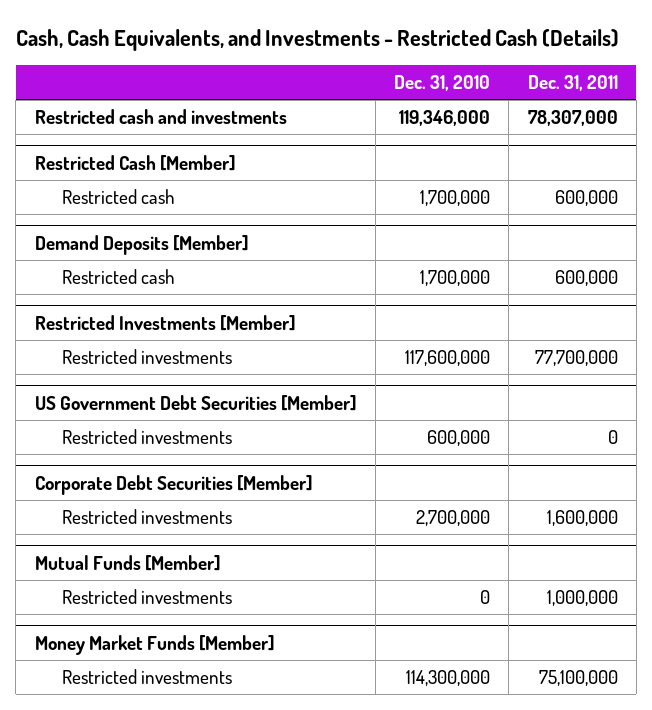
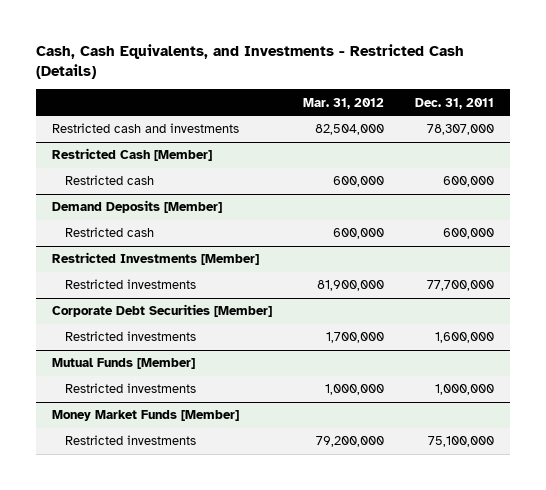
[394,75,491,92] Dec. 31, 2010 -> none
none -> [302,97,384,109] Mar. 31, 2012
[34,395,357,412] US Government Debt Securities [Member] -> none
[62,429,233,445] Restricted investments -> none

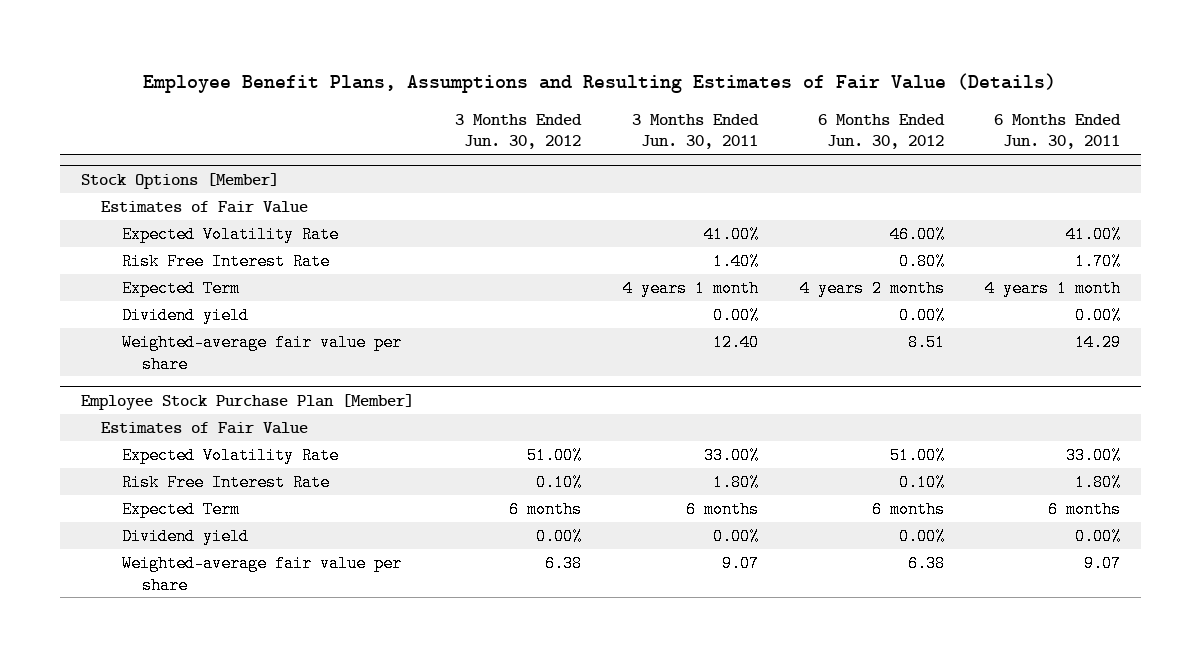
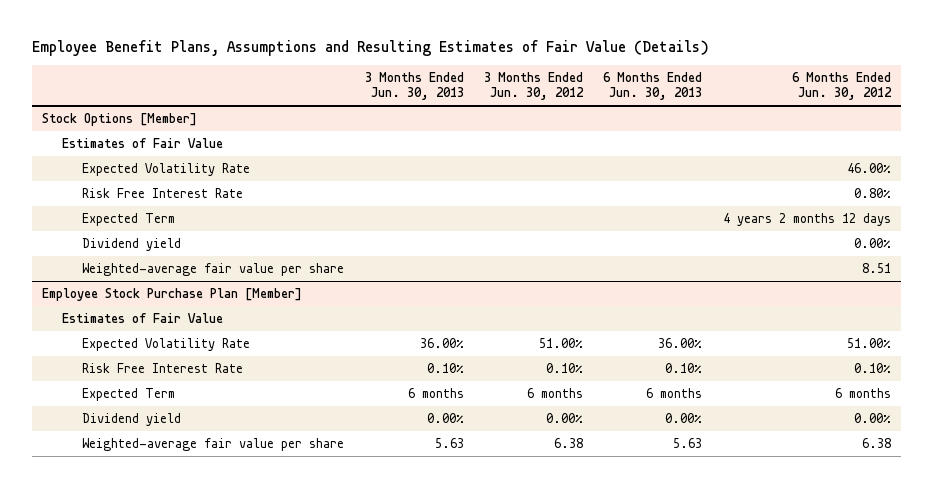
[631,113,759,150] 3 Months Ended Jun. 30, 2011 -> none
[994,113,1122,150] 6 Months Ended Jun. 30, 2011 -> none
none -> [364,72,464,101] 3 Months Ended Jun. 30, 2013
none -> [603,72,703,101] 6 Months Ended Jun. 30, 2013
[799,279,945,297] 4 years 2 months -> [722,213,891,227] 4 years 2 months 12 days

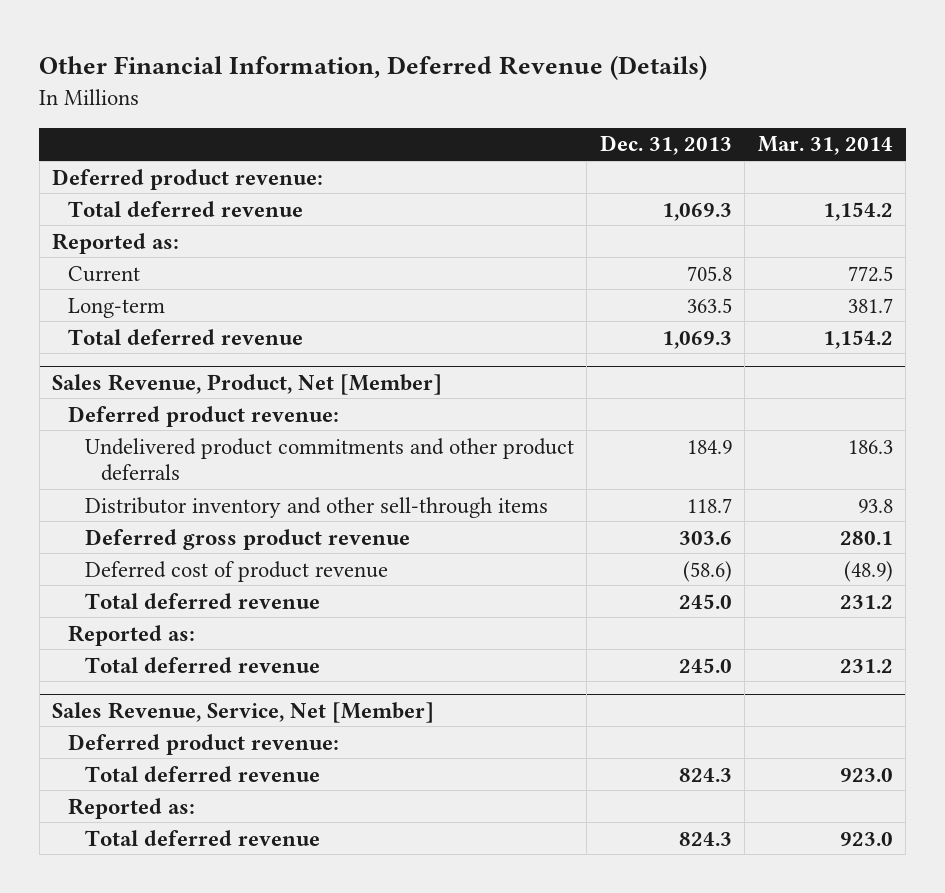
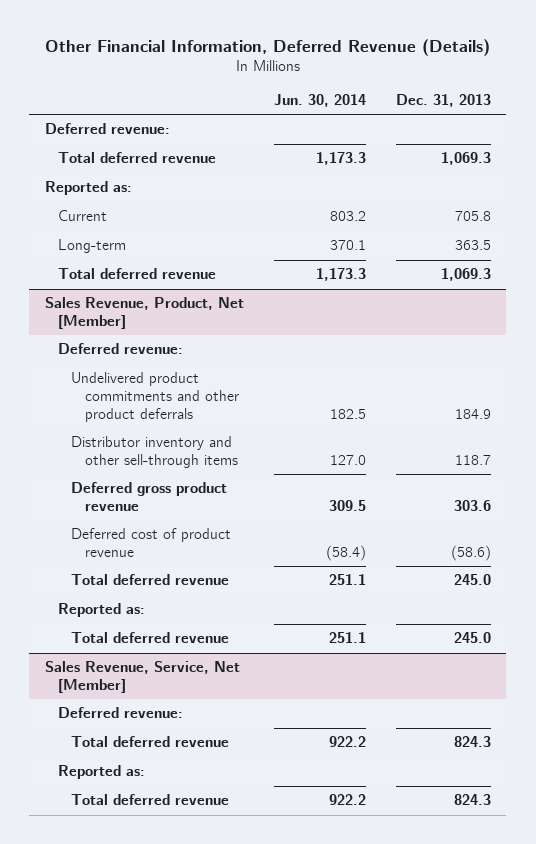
[757,136,893,156] Mar. 31, 2014 -> none
none -> [273,93,366,107] Jun. 30, 2014
[52,168,324,190] Deferred product revenue: -> [44,123,170,135] Deferred revenue:
[68,405,340,427] Deferred product revenue: -> [57,343,183,355] Deferred revenue:
[68,733,340,755] Deferred product revenue: -> [57,707,183,719] Deferred revenue:

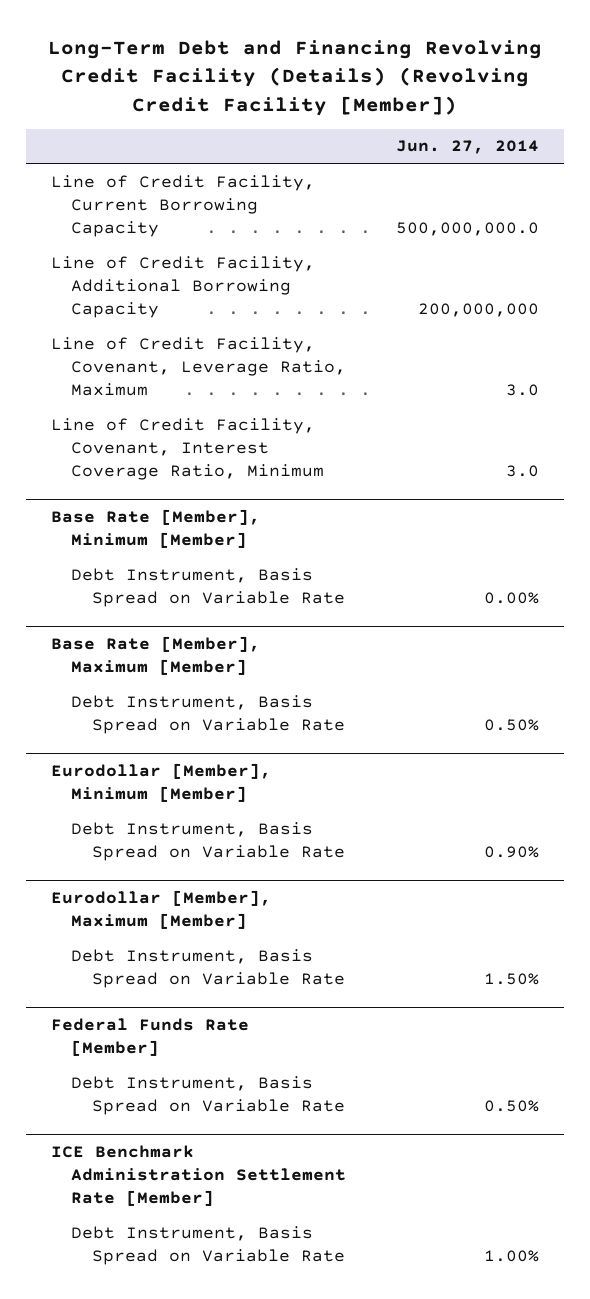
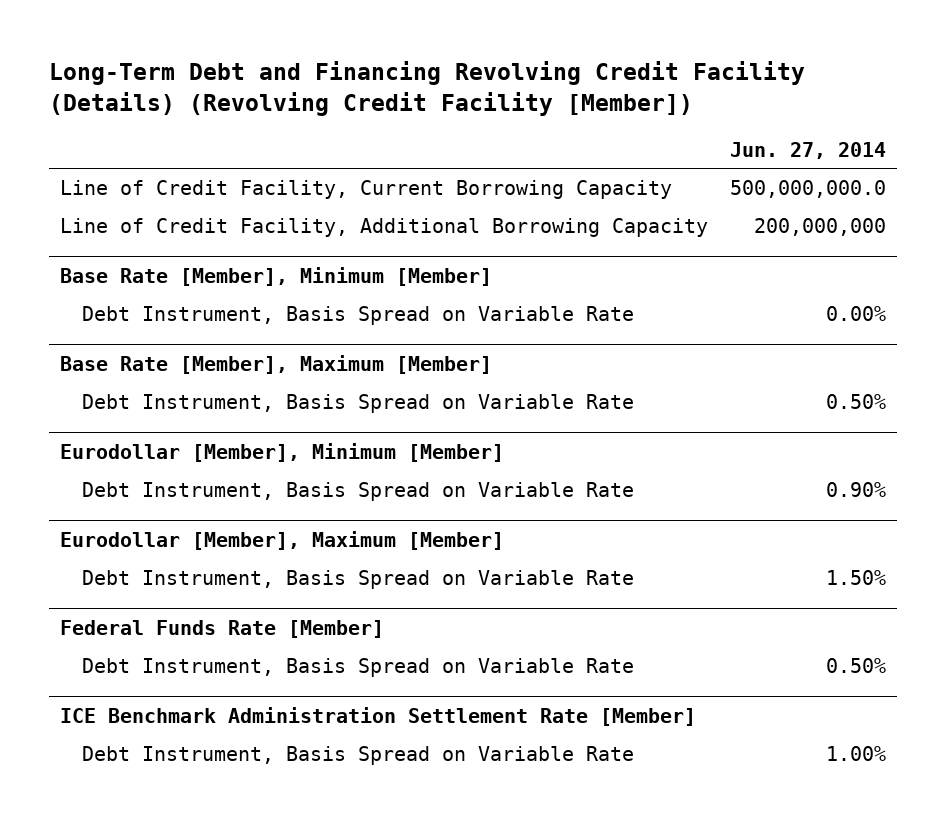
[51,336,347,396] Line of Credit Facility, Covenant, Leverage Ratio, Maximum -> none
[51,417,325,480] Line of Credit Facility, Covenant, Interest Coverage Ratio, Minimum -> none

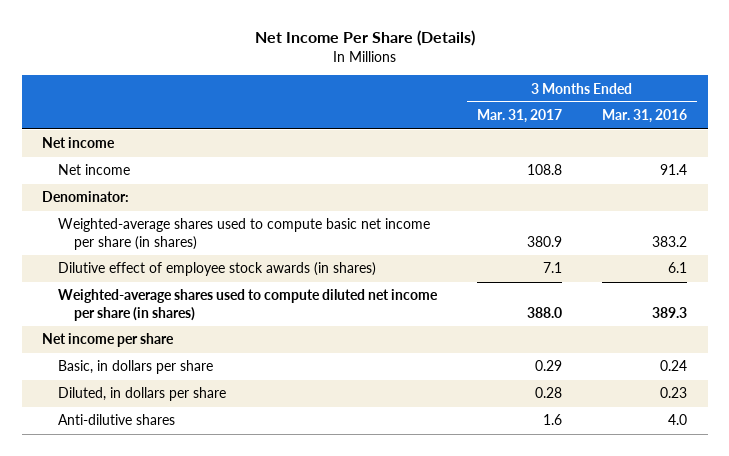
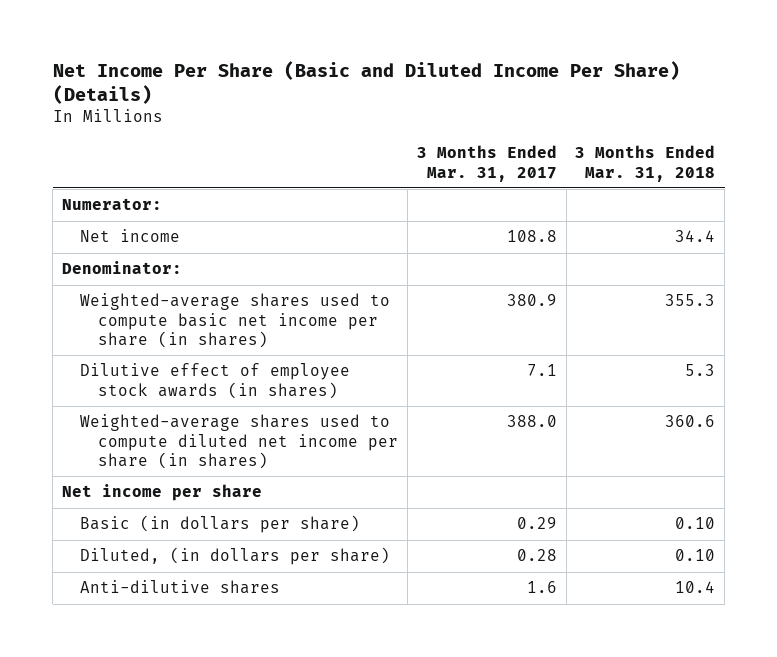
[254,30,475,47] Net Income Per Share (Details) -> [52,60,680,104] Net Income Per Share (Basic and Diluted Income Per Share) (Details)
[602,109,688,124] Mar. 31, 2016 -> none
none -> [575,145,716,182] 3 Months Ended Mar. 31, 2018
[41,137,115,149] Net income -> [61,198,162,211] Numerator:
[57,360,213,375] Basic, in dollars per share -> [80,515,361,534] Basic (in dollars per share)
[57,387,226,402] Diluted, in dollars per share -> [80,547,391,566] Diluted, (in dollars per share)

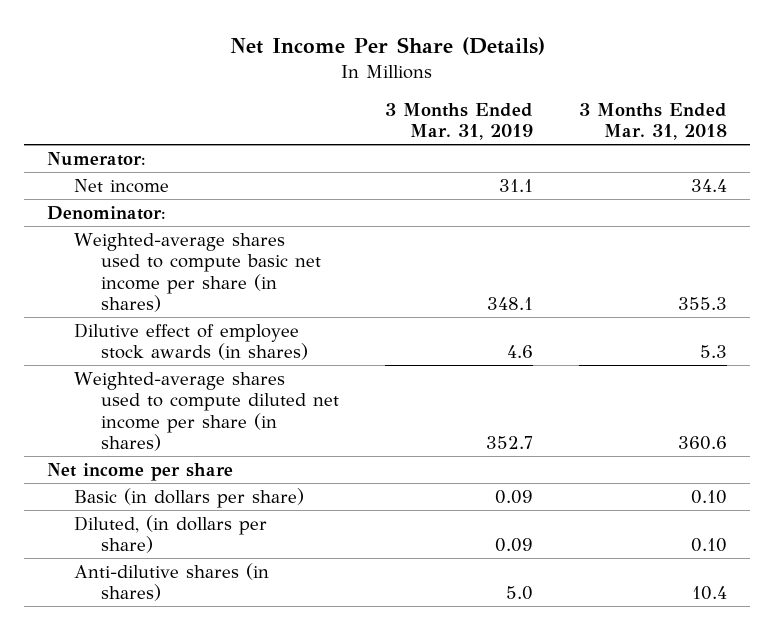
[52,60,680,104] Net Income Per Share (Basic and Diluted Income Per Share) (Details) -> [230,36,546,55] Net Income Per Share (Details)
[416,145,557,182] 3 Months Ended Mar. 31, 2017 -> none
none -> [385,102,534,141] 3 Months Ended Mar. 31, 2019
[80,580,281,595] Anti-dilutive shares -> [74,562,270,602] Anti-dilutive shares (in shares)

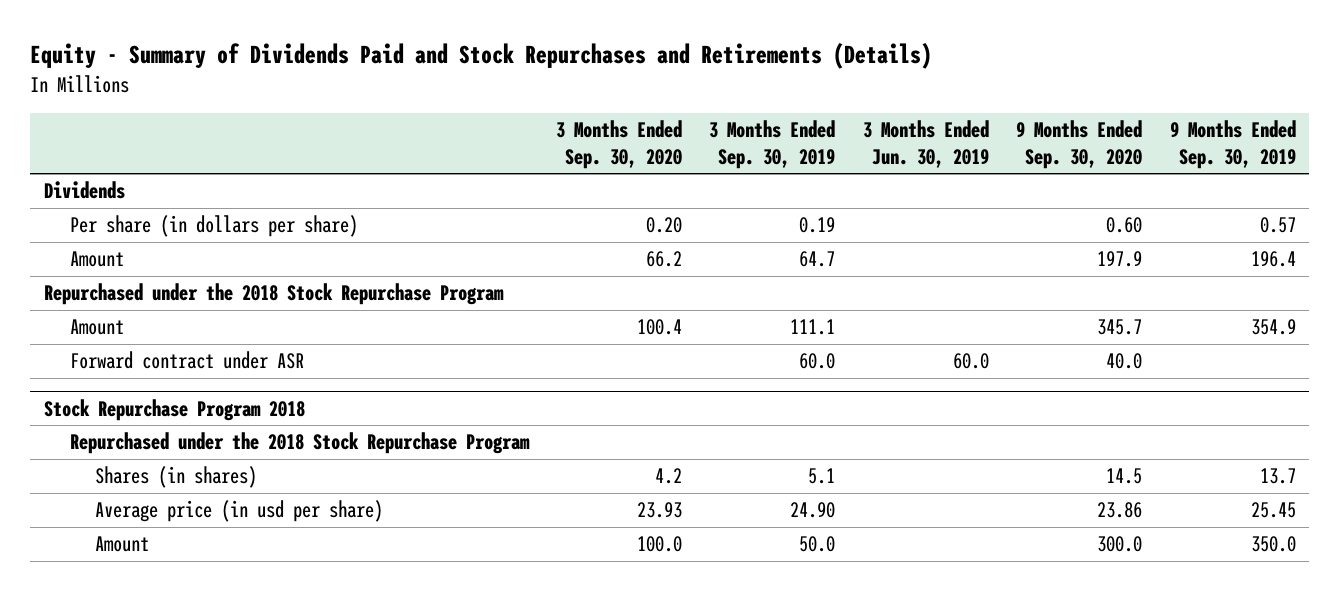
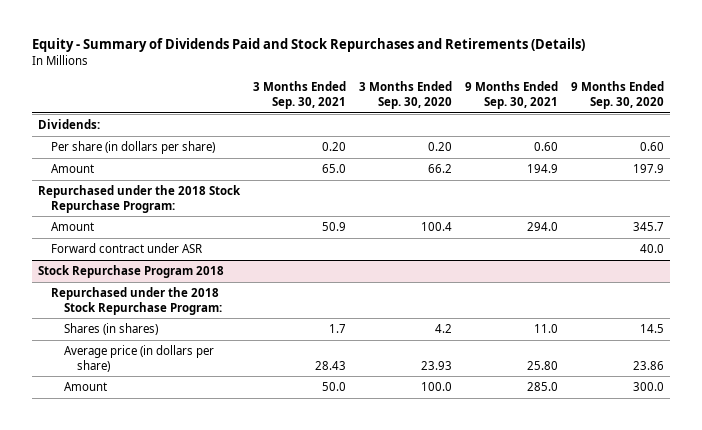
[709,120,836,169] 3 Months Ended Sep. 30, 2019 -> none
[862,120,989,168] 3 Months Ended Jun. 30, 2019 -> none
[1169,120,1296,169] 9 Months Ended Sep. 30, 2019 -> none
none -> [253,81,347,110] 3 Months Ended Sep. 30, 2021
none -> [464,81,558,110] 9 Months Ended Sep. 30, 2021
[43,181,125,200] Dividends -> [38,118,101,129] Dividends:
[43,283,504,306] Repurchased under the 2018 Stock Repurchase Program -> [38,184,242,213] Repurchased under the 2018 Stock Repurchase Program:
[69,432,530,455] Repurchased under the 2018 Stock Repurchase Program -> [50,286,222,315] Repurchased under the 2018 Stock Repurchase Program:
[95,500,384,523] Average price (in usd per share) -> [63,344,214,372] Average price (in dollars per share)

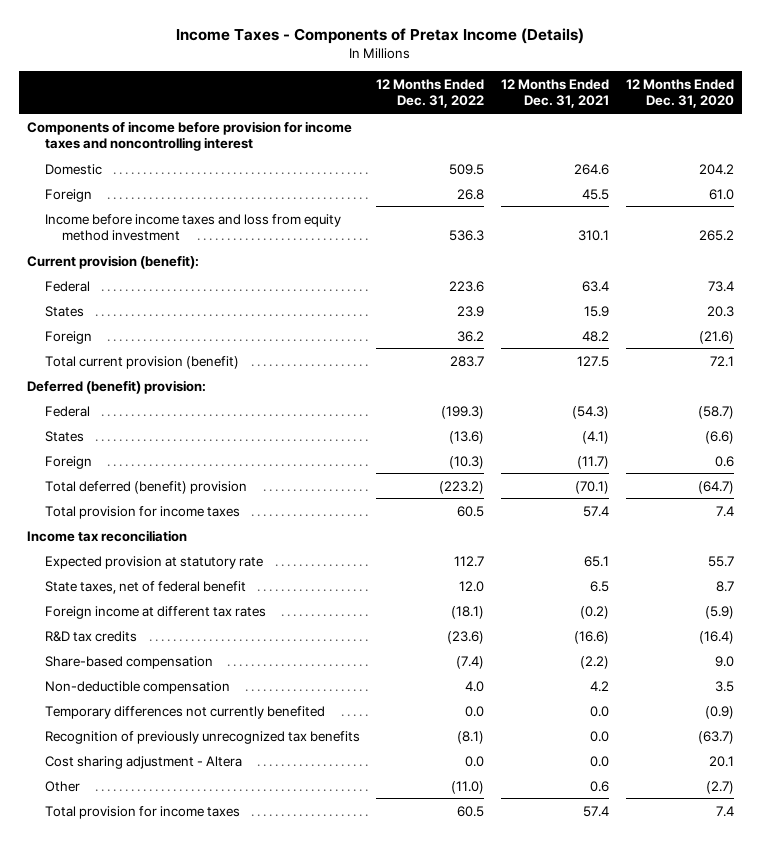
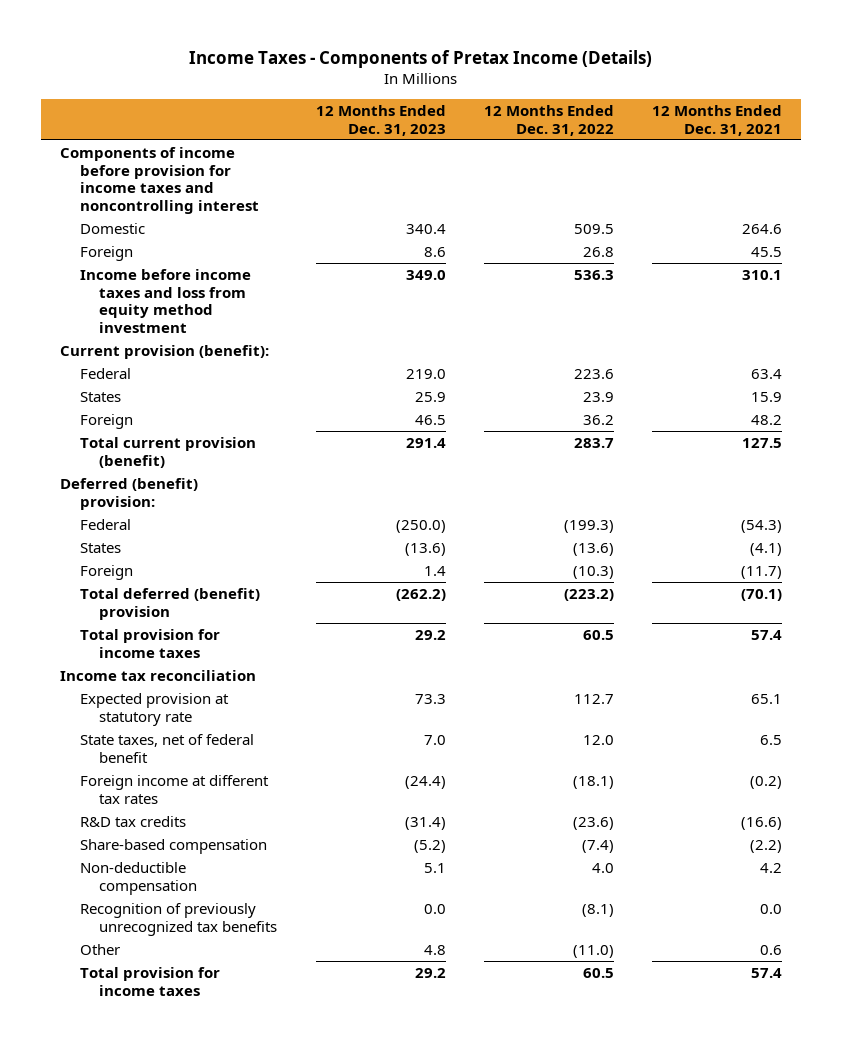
[625,78,734,109] 12 Months Ended Dec. 31, 2020 -> none
none -> [315,104,446,136] 12 Months Ended Dec. 31, 2023
[44,705,325,719] Temporary differences not currently benefited -> none
[44,755,242,769] Cost sharing adjustment - Altera -> none

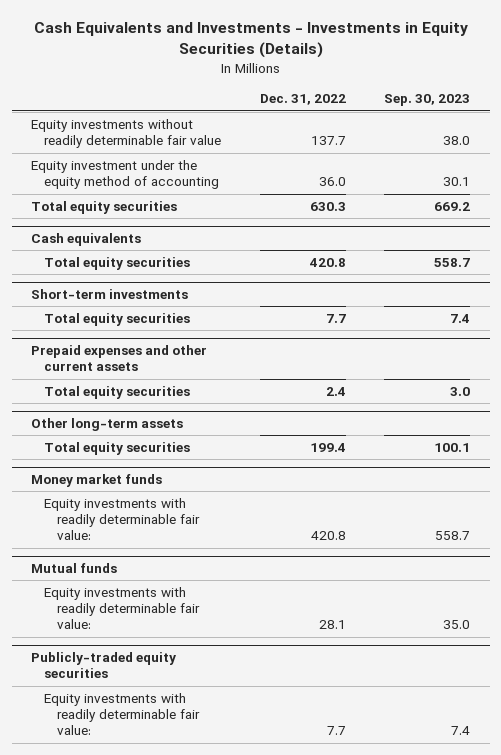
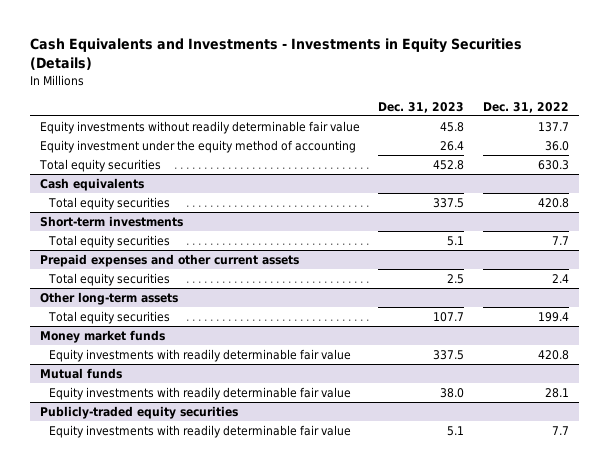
[384,94,471,107] Sep. 30, 2023 -> none
none -> [378,101,465,113] Dec. 31, 2023
[43,498,200,541] Equity investments with readily determinable fair value: -> [49,348,352,362] Equity investments with readily determinable fair value
[43,587,200,630] Equity investments with readily determinable fair value: -> [49,386,352,400] Equity investments with readily determinable fair value
[43,693,200,736] Equity investments with readily determinable fair value: -> [49,424,352,438] Equity investments with readily determinable fair value

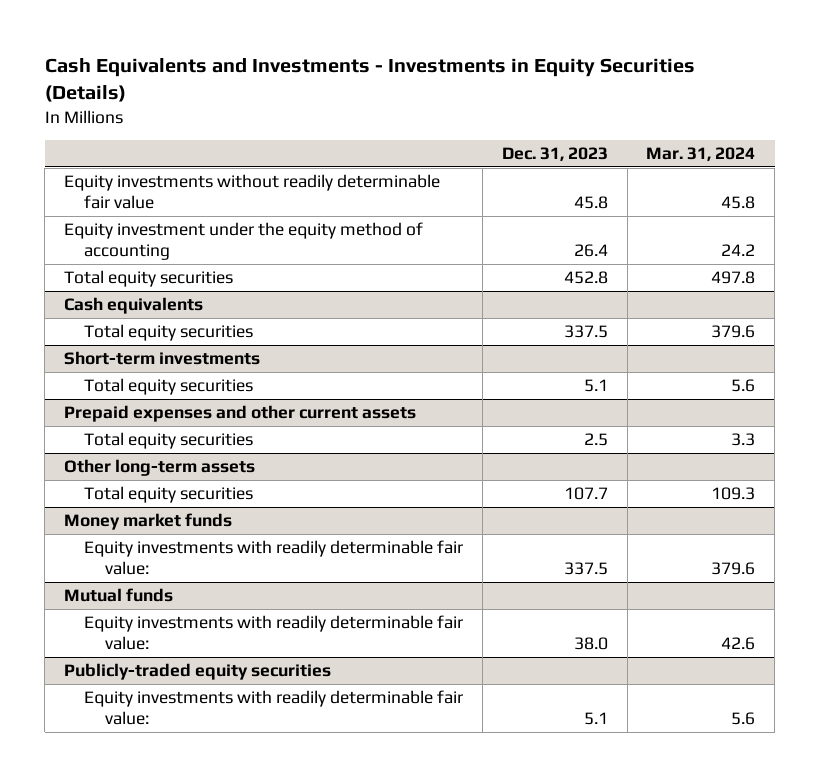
[483,101,570,113] Dec. 31, 2022 -> none
none -> [646,147,756,162] Mar. 31, 2024
[49,348,352,362] Equity investments with readily determinable fair value -> [84,540,464,576] Equity investments with readily determinable fair value:
[49,386,352,400] Equity investments with readily determinable fair value -> [84,615,464,651] Equity investments with readily determinable fair value:
[49,424,352,438] Equity investments with readily determinable fair value -> [84,690,464,726] Equity investments with readily determinable fair value:

